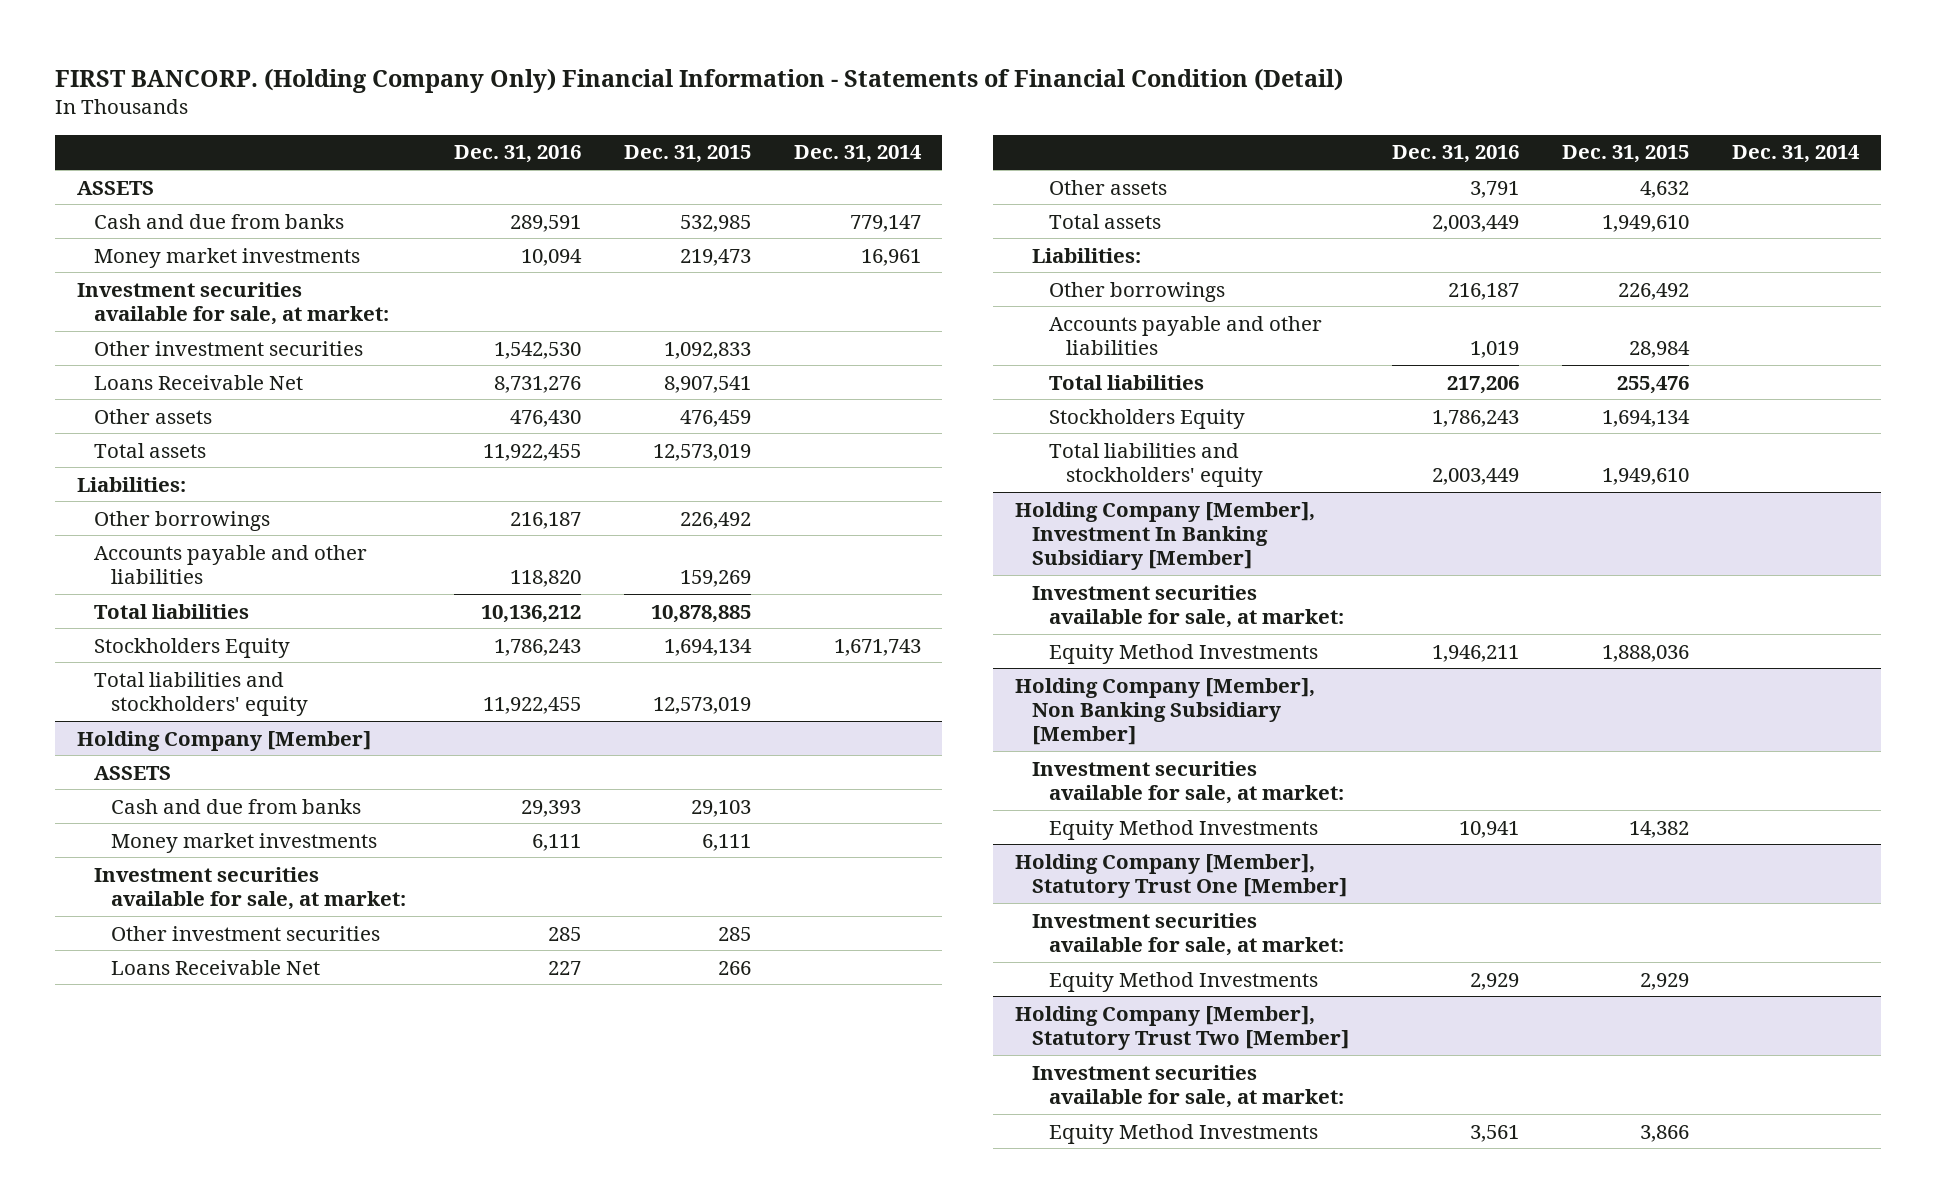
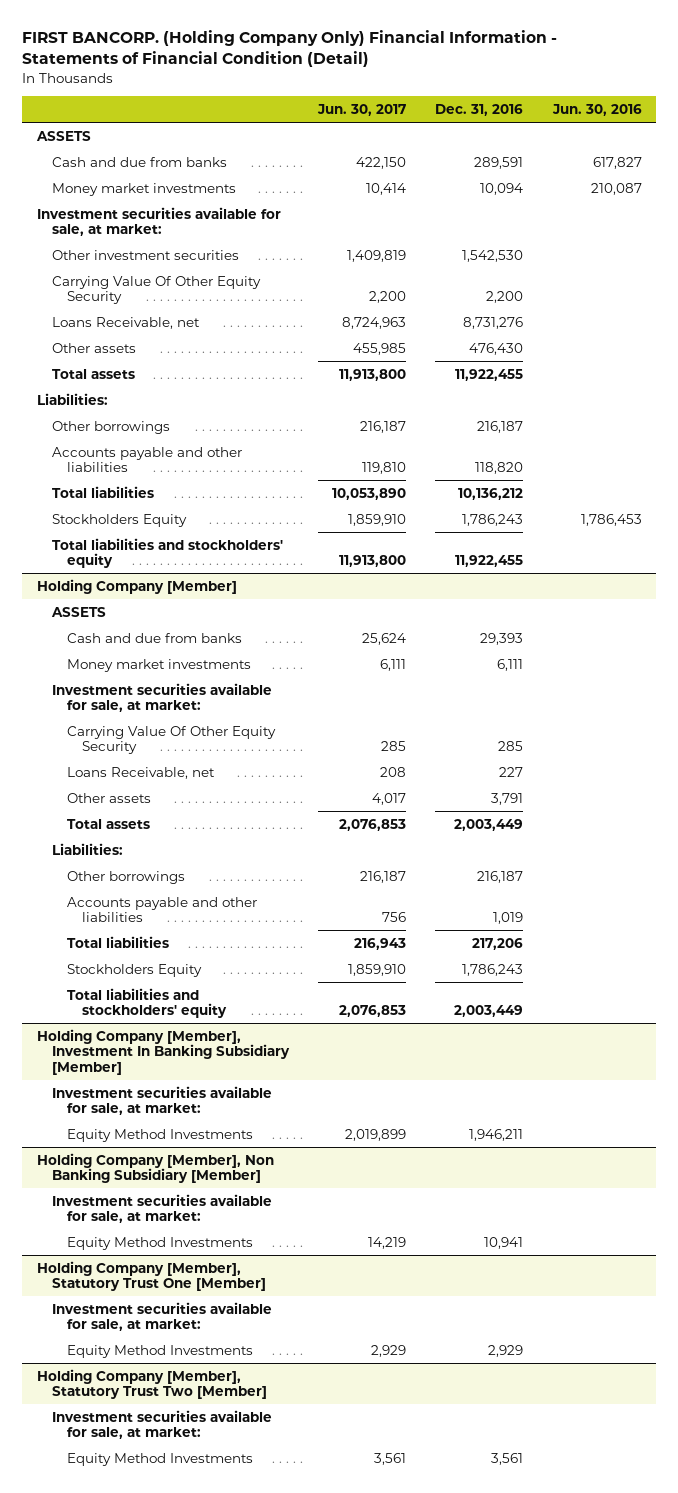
[623,145,751,164] Dec. 31, 2015 -> none
[793,145,922,164] Dec. 31, 2014 -> none
none -> [317,103,407,116] Jun. 30, 2017
none -> [551,103,642,116] Jun. 30, 2016
none -> [51,275,261,305] Carrying Value Of Other Equity Security
[93,374,303,390] Loans Receivable Net -> [51,316,200,329] Loans Receivable, net
[111,925,381,941] Other investment securities -> [66,725,276,755] Carrying Value Of Other Equity Security
[111,959,321,975] Loans Receivable Net -> [66,766,215,779] Loans Receivable, net

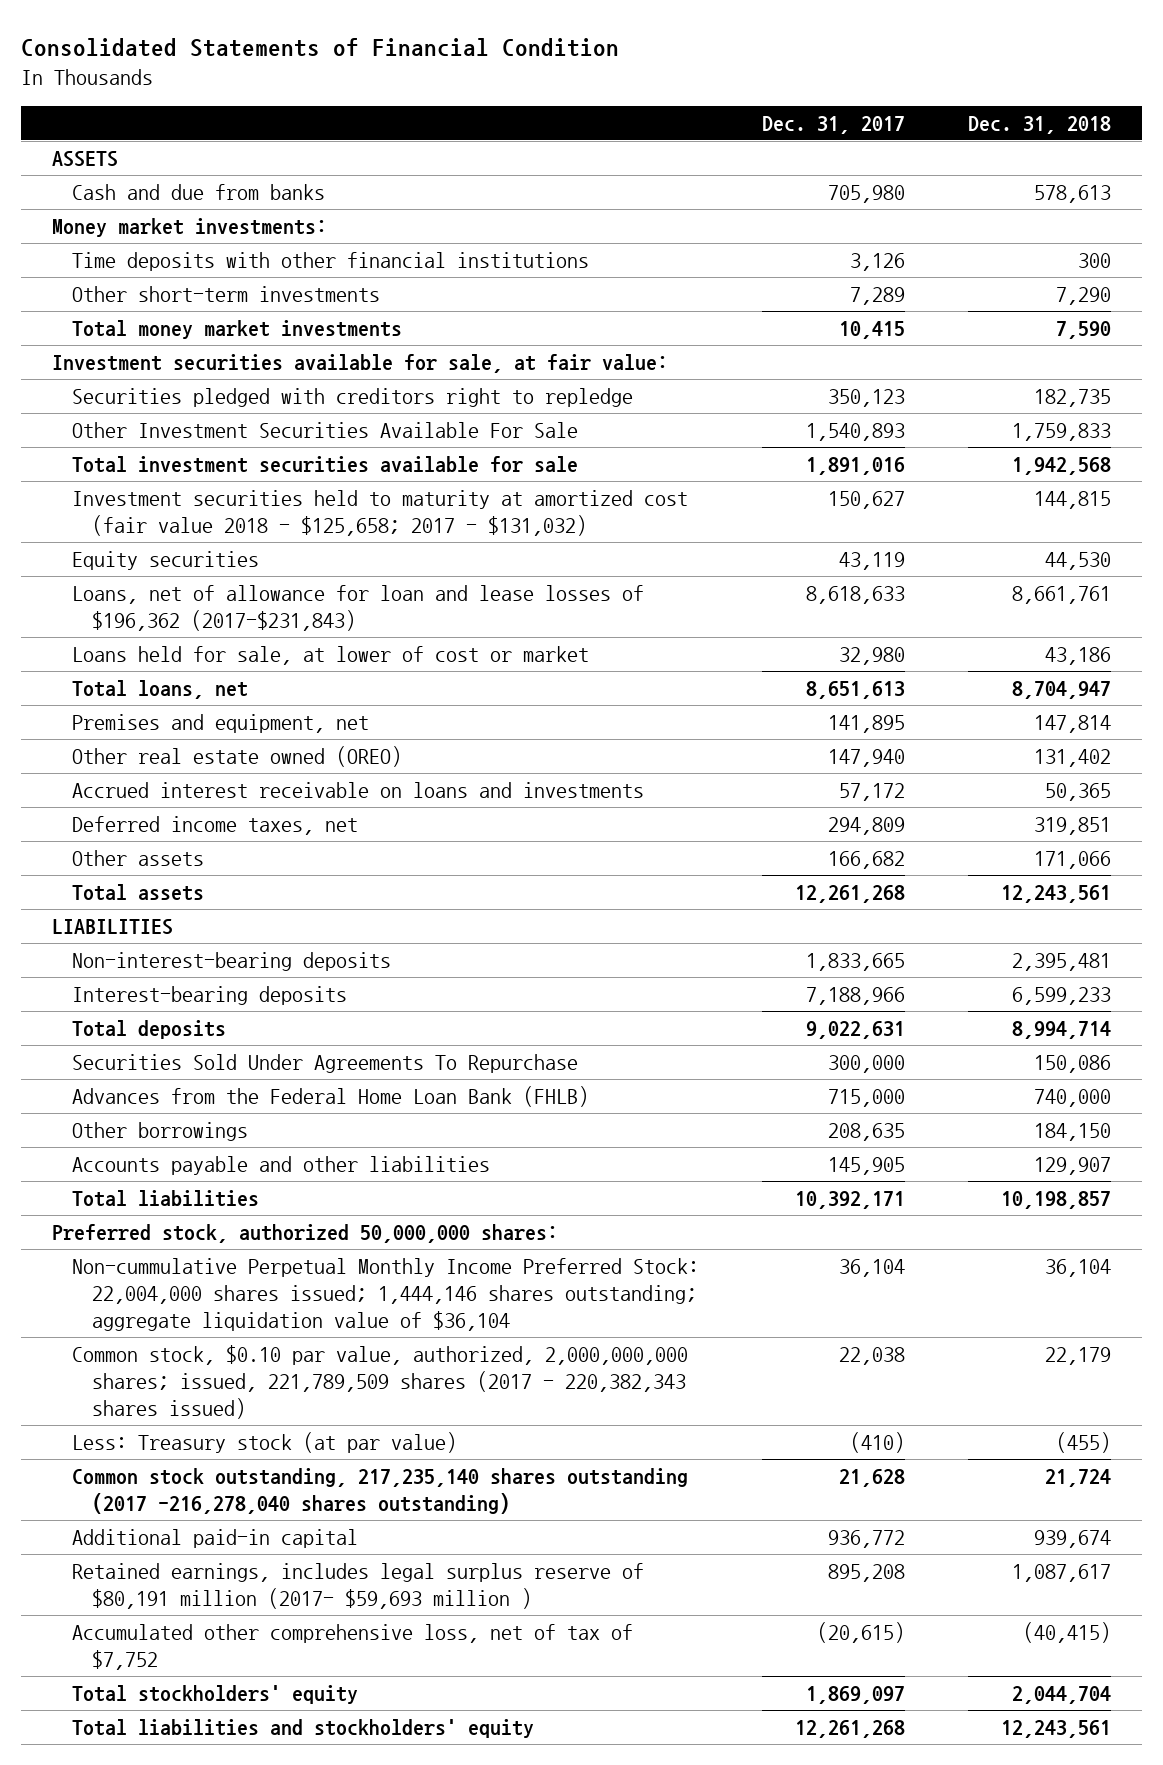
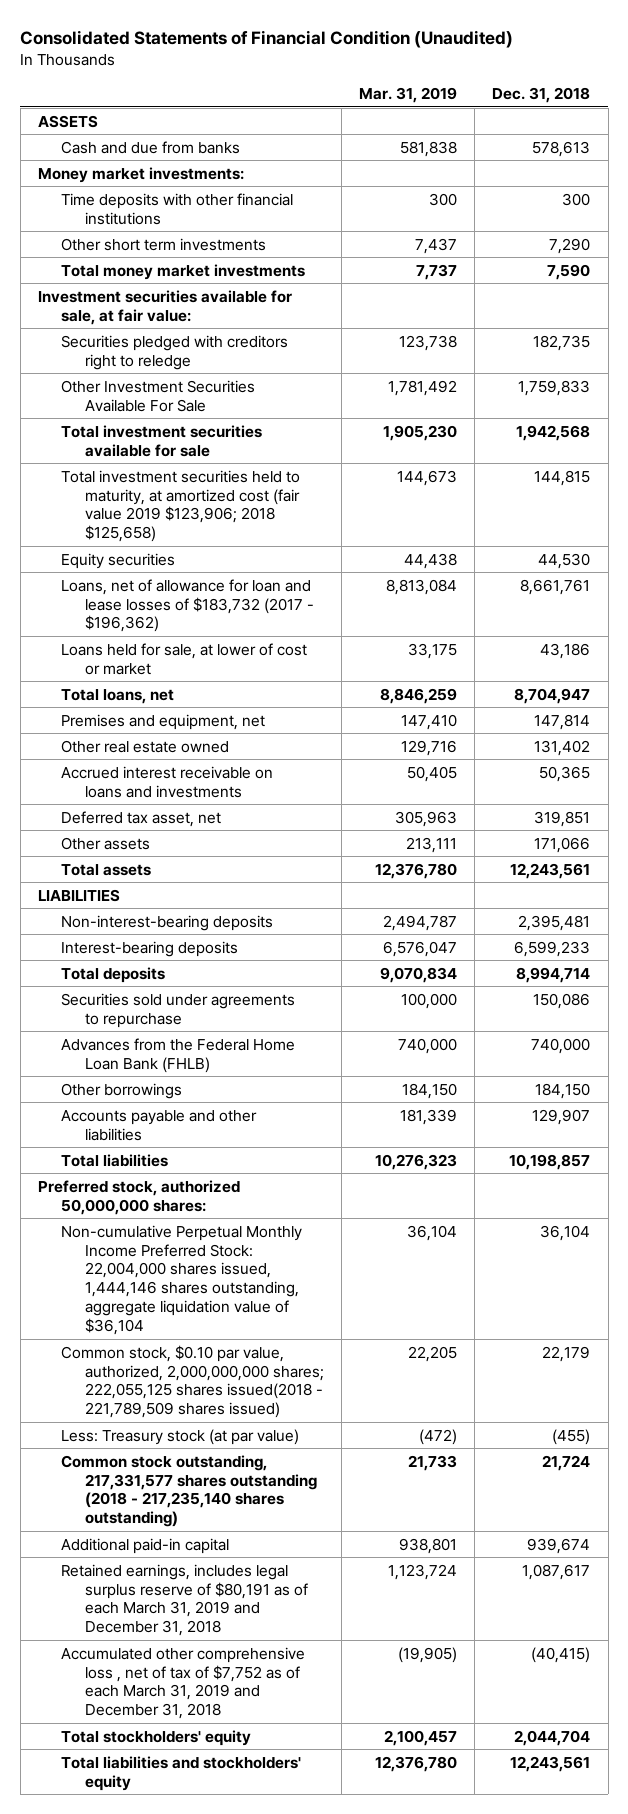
[20,37,619,57] Consolidated Statements of Financial Condition -> [20,30,514,49] Consolidated Statements of Financial Condition (Unaudited)
[761,115,905,134] Dec. 31, 2017 -> none
none -> [359,86,458,103] Mar. 31, 2019
[72,285,381,302] Other short-term investments -> [61,237,267,251] Other short term investments
[72,387,634,407] Securities pledged with creditors right to repledge -> [61,334,289,370] Securities pledged with creditors right to reledge
[72,489,689,536] Investment securities held to maturity at amortized cost (fair value 2018 - $125,658; 2017 - $131,032) -> [61,469,301,543] Total investment securities held to maturity, at amortized cost (fair value 2019 $123,906; 2018 $125,658)
[72,584,645,631] Loans, net of allowance for loan and lease losses of $196,362 (2017-$231,843) -> [61,578,314,633] Loans, net of allowance for loan and lease losses of $183,732 (2017 - $196,362)
[72,745,403,767] Other real estate owned (OREO) -> [61,739,230,753] Other real estate owned
[72,815,359,835] Deferred income taxes, net -> [61,810,222,827] Deferred tax asset, net
[72,1053,579,1073] Securities Sold Under Agreements To Repurchase -> [61,992,296,1028] Securities sold under agreements to repurchase
[72,1257,700,1332] Non-cummulative Perpetual Monthly Income Preferred Stock: 22,004,000 shares issued; 1,444,146 shares outstanding; aggregate liquidation value of $36,104 -> [61,1224,303,1335] Non-cumulative Perpetual Monthly Income Preferred Stock: 22,004,000 shares issued, 1,444,146 shares outstanding, aggregate liquidation value of $36,104
[72,1344,689,1420] Common stock, $0.10 par value, authorized, 2,000,000,000 shares; issued, 221,789,509 shares (2017 - 220,382,343 shares issued) -> [61,1344,324,1419] Common stock, $0.10 par value, authorized, 2,000,000,000 shares; 222,055,125 shares issued(2018 - 221,789,509 shares issued)
[72,1467,689,1514] Common stock outstanding, 217,235,140 shares outstanding (2017 -216,278,040 shares outstanding) -> [61,1454,317,1528] Common stock outstanding, 217,331,577 shares outstanding (2018 - 217,235,140 shares outstanding)
[72,1562,645,1609] Retained earnings, includes legal surplus reserve of $80,191 million (2017- $59,693 million ) -> [61,1563,308,1637] Retained earnings, includes legal surplus reserve of $80,191 as of each March 31, 2019 and December 31, 2018
[72,1623,634,1670] Accumulated other comprehensive loss, net of tax of $7,752 -> [61,1646,306,1720] Accumulated other comprehensive loss , net of tax of $7,752 as of each March 31, 2019 and December 31, 2018

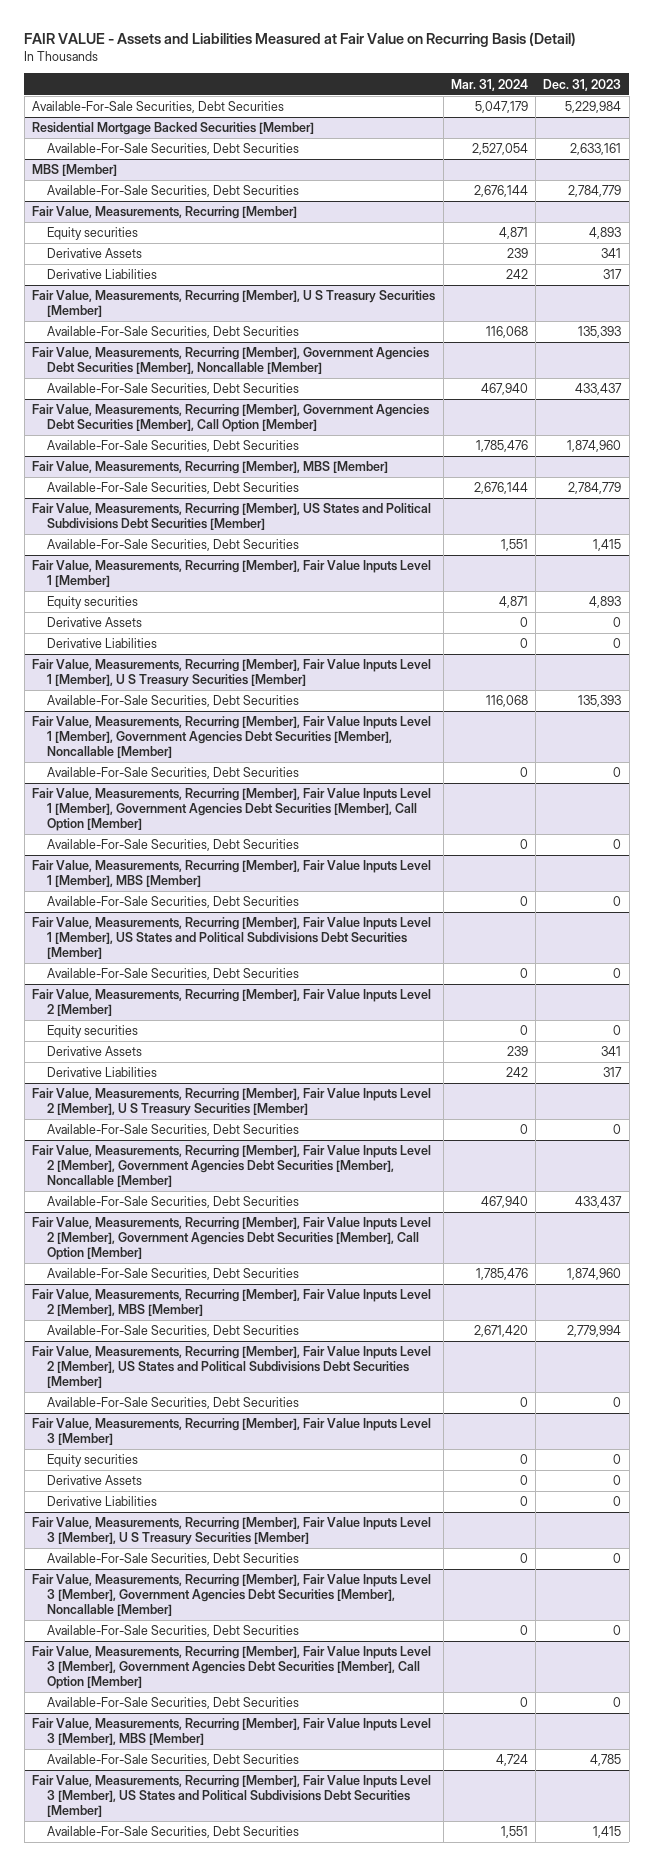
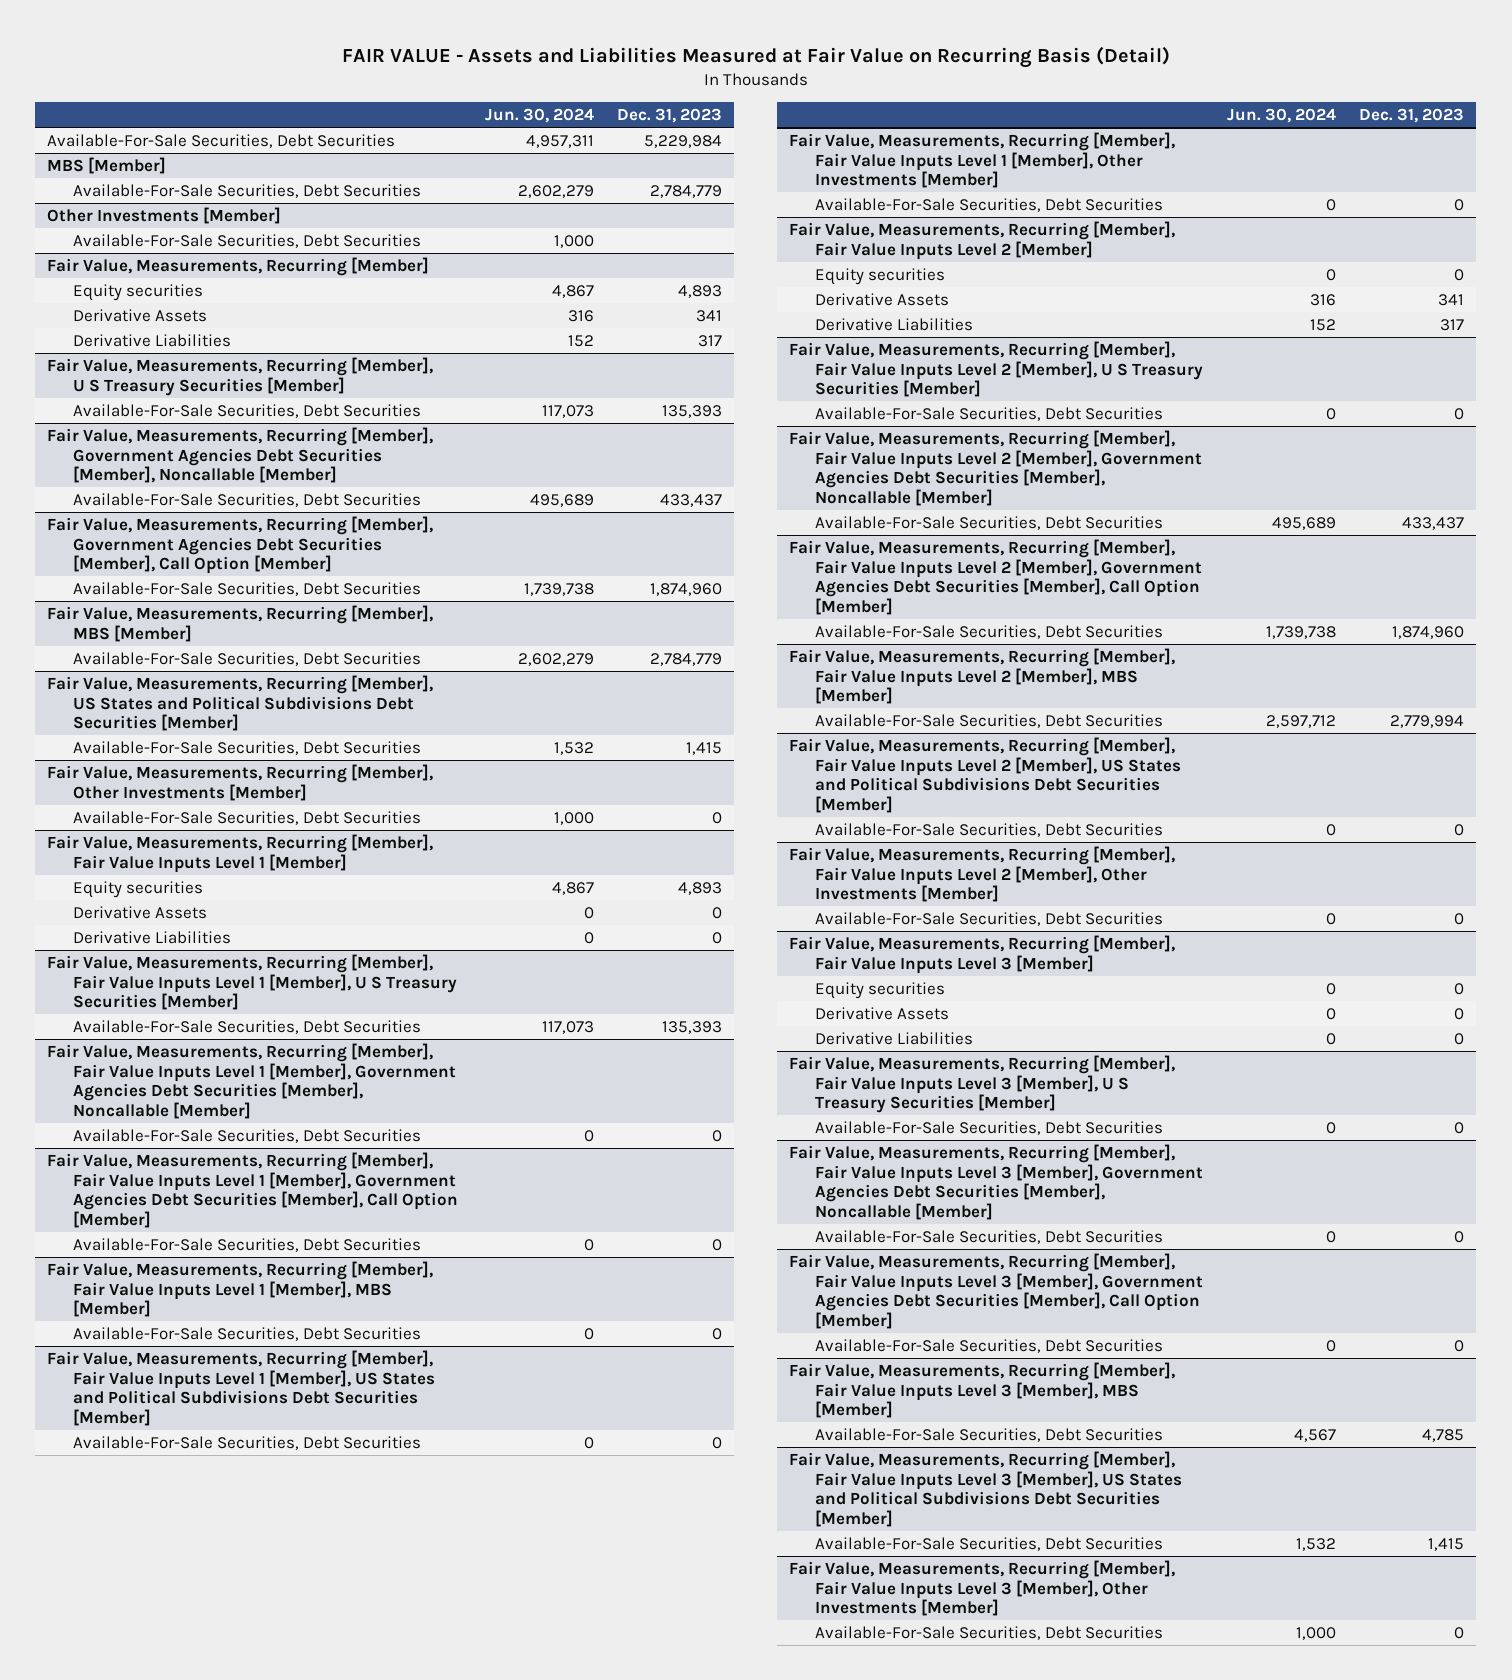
[450,78,528,91] Mar. 31, 2024 -> none
none -> [484,108,594,124] Jun. 30, 2024
[32,122,315,136] Residential Mortgage Backed Securities [Member] -> none
[47,143,300,156] Available-For-Sale Securities, Debt Securities -> none
none -> [47,206,282,224] Other Investments [Member]
none -> [73,233,422,248] Available-For-Sale Securities, Debt Securities
none -> [47,763,434,801] Fair Value, Measurements, Recurring [Member], Other Investments [Member]
none -> [73,810,422,825] Available-For-Sale Securities, Debt Securities
none -> [789,131,1176,189] Fair Value, Measurements, Recurring [Member], Fair Value Inputs Level 1 [Member], Other Investments [Member]
none -> [815,197,1164,212] Available-For-Sale Securities, Debt Securities
none -> [789,845,1176,903] Fair Value, Measurements, Recurring [Member], Fair Value Inputs Level 2 [Member], Other Investments [Member]
none -> [815,911,1164,926] Available-For-Sale Securities, Debt Securities
none -> [789,1559,1176,1617] Fair Value, Measurements, Recurring [Member], Fair Value Inputs Level 3 [Member], Other Investments [Member]
none -> [815,1625,1164,1640] Available-For-Sale Securities, Debt Securities

